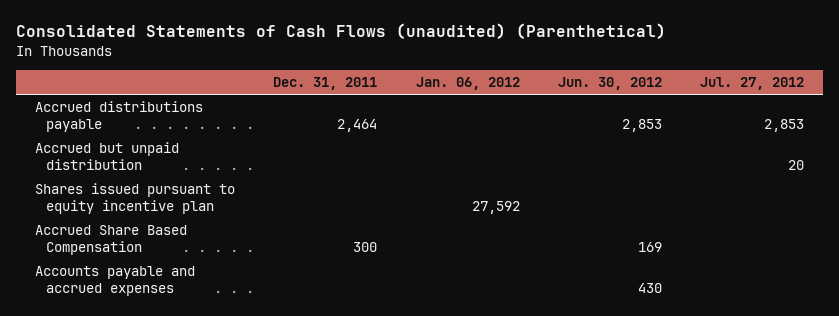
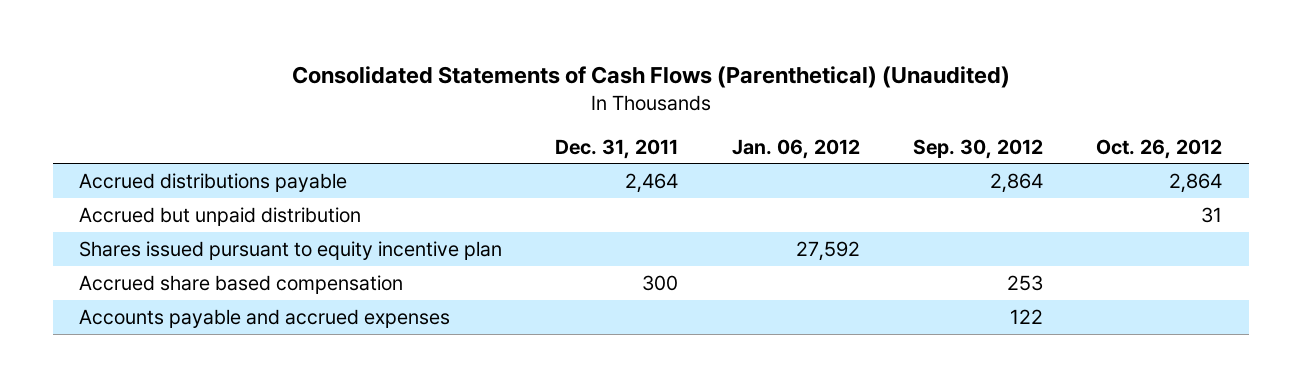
[16,23,667,40] Consolidated Statements of Cash Flows (unaudited) (Parenthetical) -> [291,66,1010,89] Consolidated Statements of Cash Flows (Parenthetical) (Unaudited)
[557,77,662,91] Jun. 30, 2012 -> none
[699,77,804,91] Jul. 27, 2012 -> none
none -> [912,138,1043,159] Sep. 30, 2012
none -> [1095,138,1222,159] Oct. 26, 2012
[35,225,188,255] Accrued Share Based Compensation -> [79,274,404,294] Accrued share based compensation

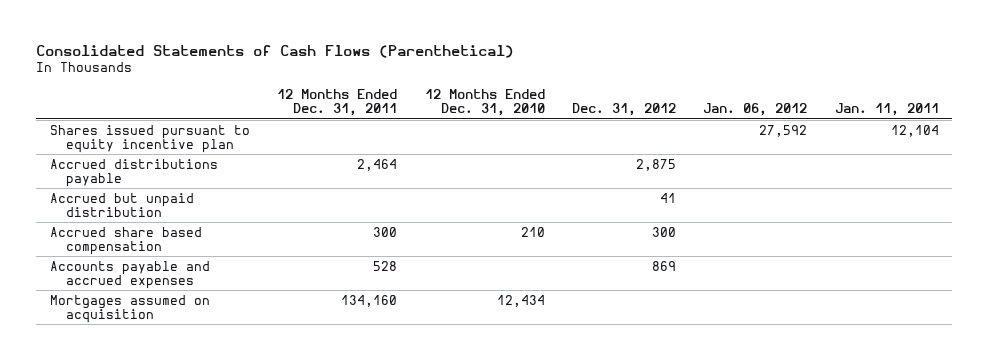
[291,66,1010,89] Consolidated Statements of Cash Flows (Parenthetical) (Unaudited) -> [36,44,515,58] Consolidated Statements of Cash Flows (Parenthetical)
[555,138,679,159] Dec. 31, 2011 -> none
[912,138,1043,159] Sep. 30, 2012 -> none
[1095,138,1222,159] Oct. 26, 2012 -> none
none -> [277,89,398,117] 12 Months Ended Dec. 31, 2011
none -> [424,89,545,117] 12 Months Ended Dec. 31, 2010
none -> [572,103,677,117] Dec. 31, 2012
none -> [834,103,939,117] Jan. 11, 2011
[79,240,503,260] Shares issued pursuant to equity incentive plan -> [50,124,251,153] Shares issued pursuant to equity incentive plan
none -> [50,294,211,323] Mortgages assumed on acquisition

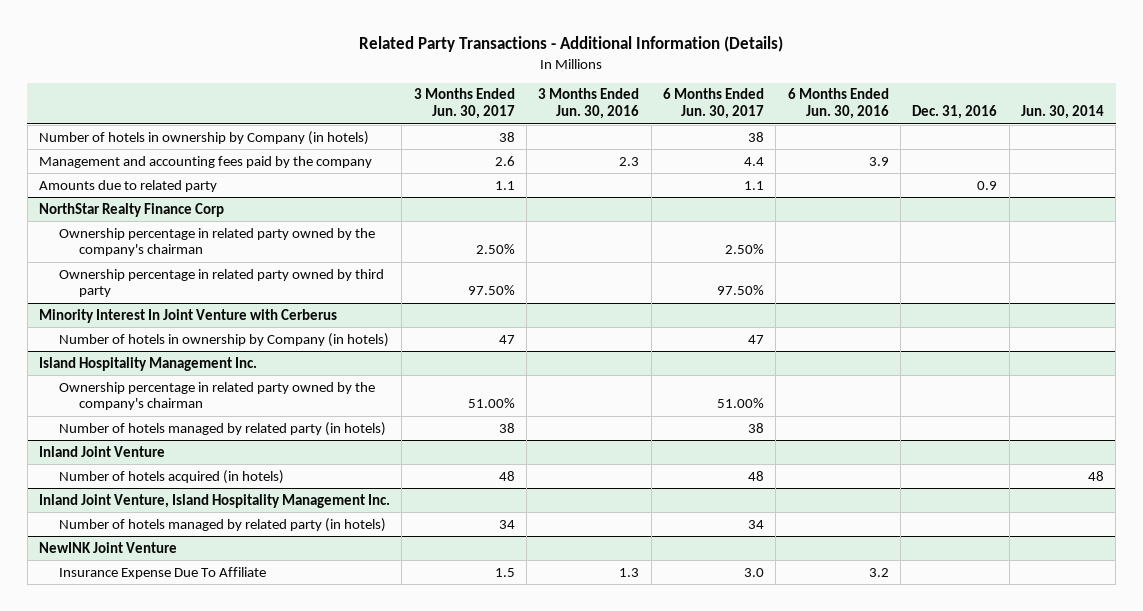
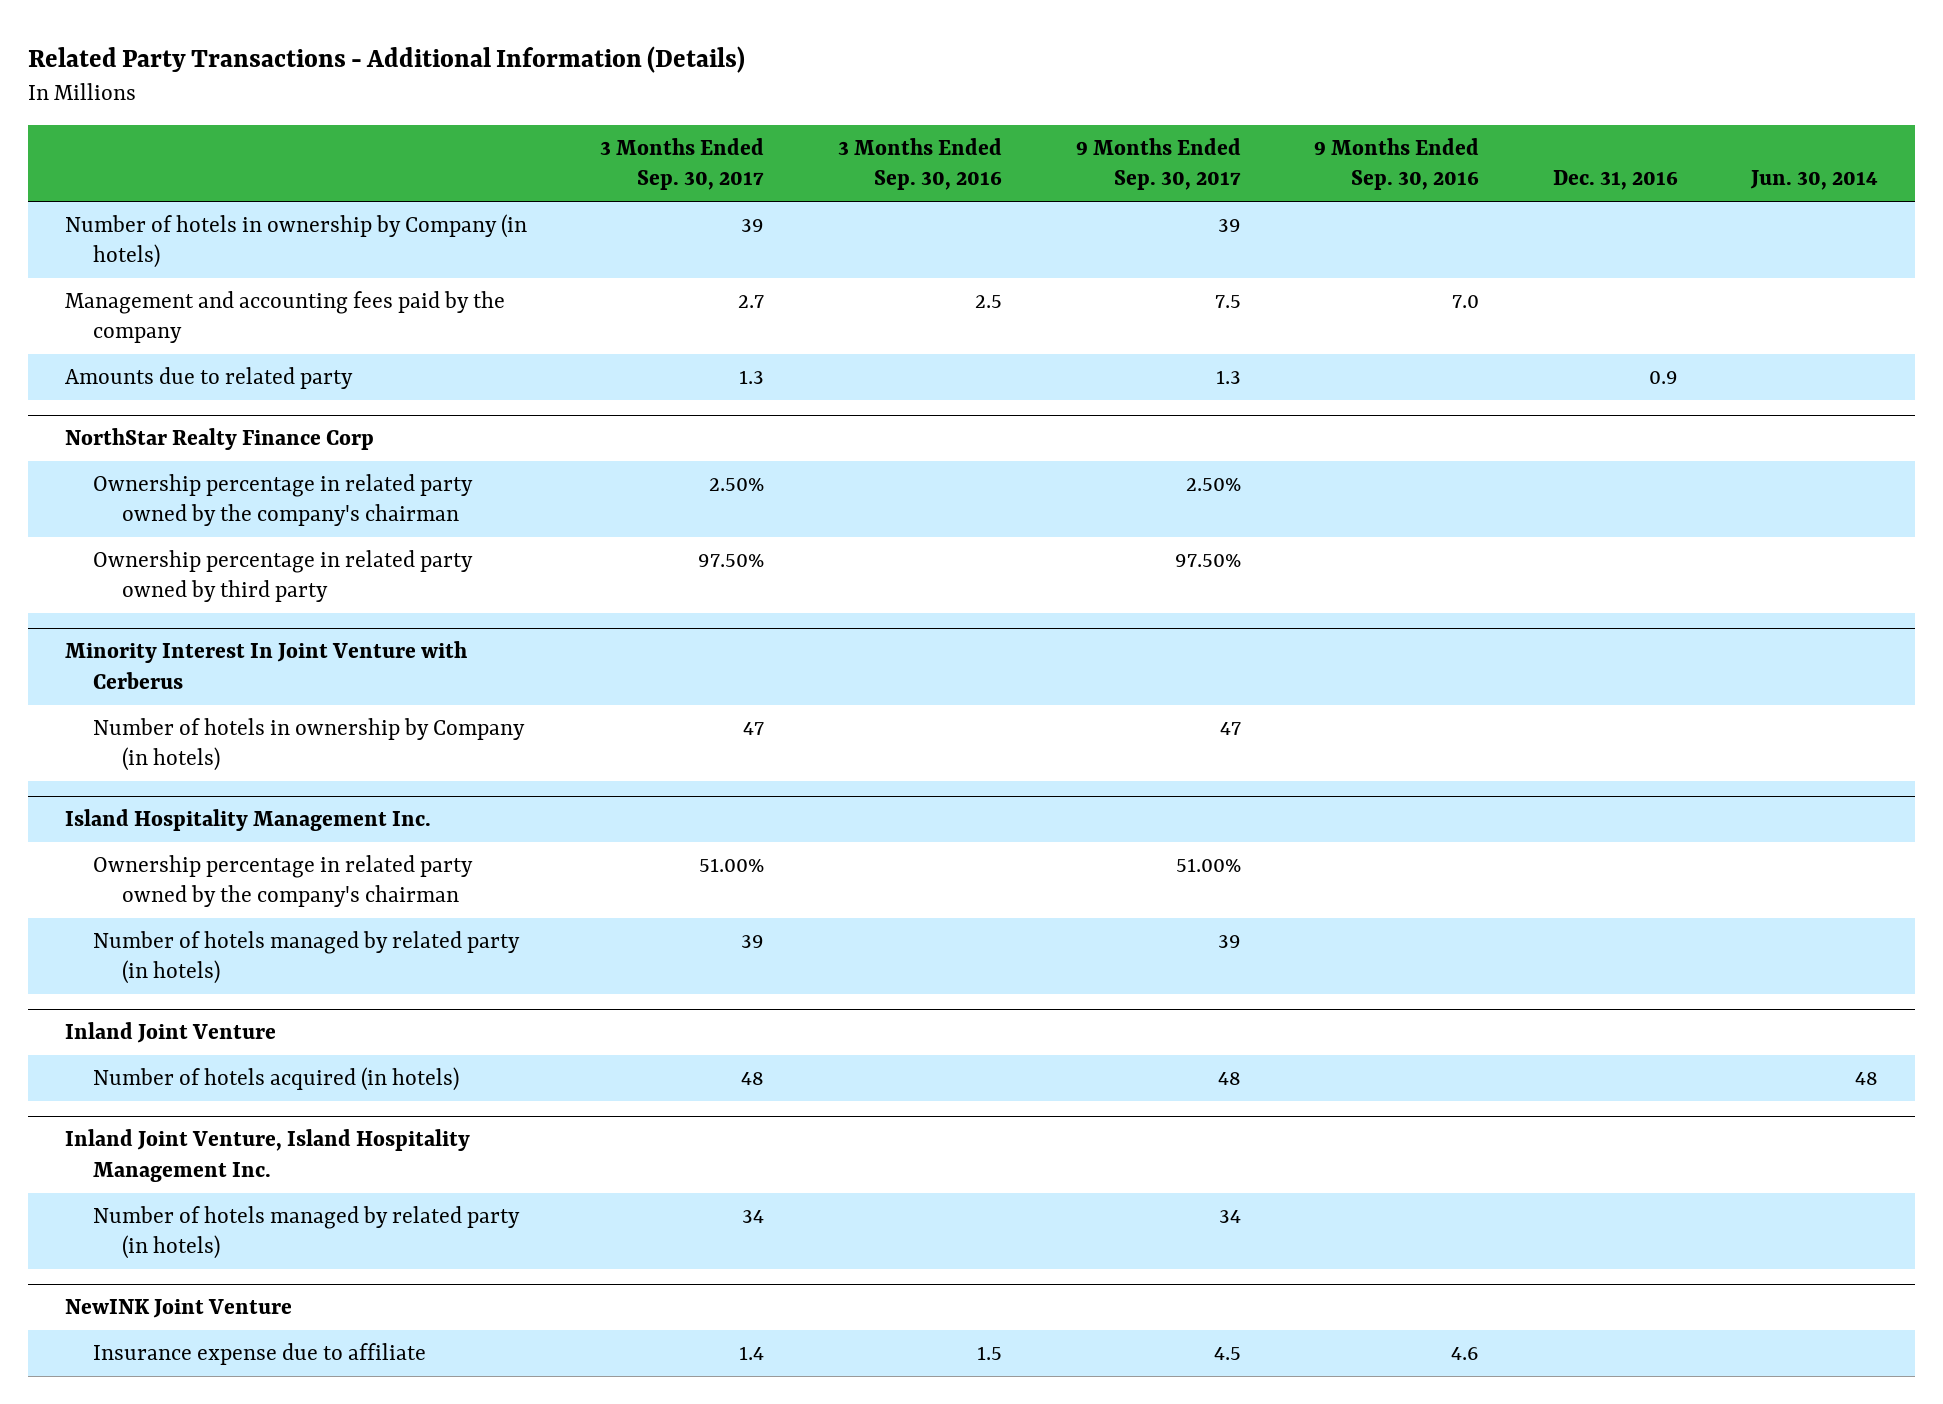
[413,88,515,120] 3 Months Ended Jun. 30, 2017 -> none
[538,88,640,120] 3 Months Ended Jun. 30, 2016 -> none
[662,88,764,120] 6 Months Ended Jun. 30, 2017 -> none
[787,88,889,120] 6 Months Ended Jun. 30, 2016 -> none
none -> [600,137,765,191] 3 Months Ended Sep. 30, 2017
none -> [837,137,1002,191] 3 Months Ended Sep. 30, 2016
none -> [1075,137,1241,191] 9 Months Ended Sep. 30, 2017
none -> [1314,137,1480,191] 9 Months Ended Sep. 30, 2016
[58,566,266,579] Insurance Expense Due To Affiliate -> [93,1343,427,1366] Insurance expense due to affiliate

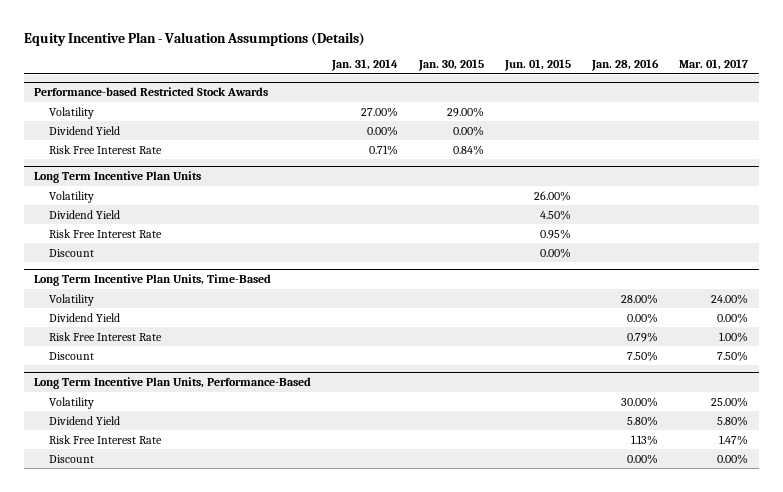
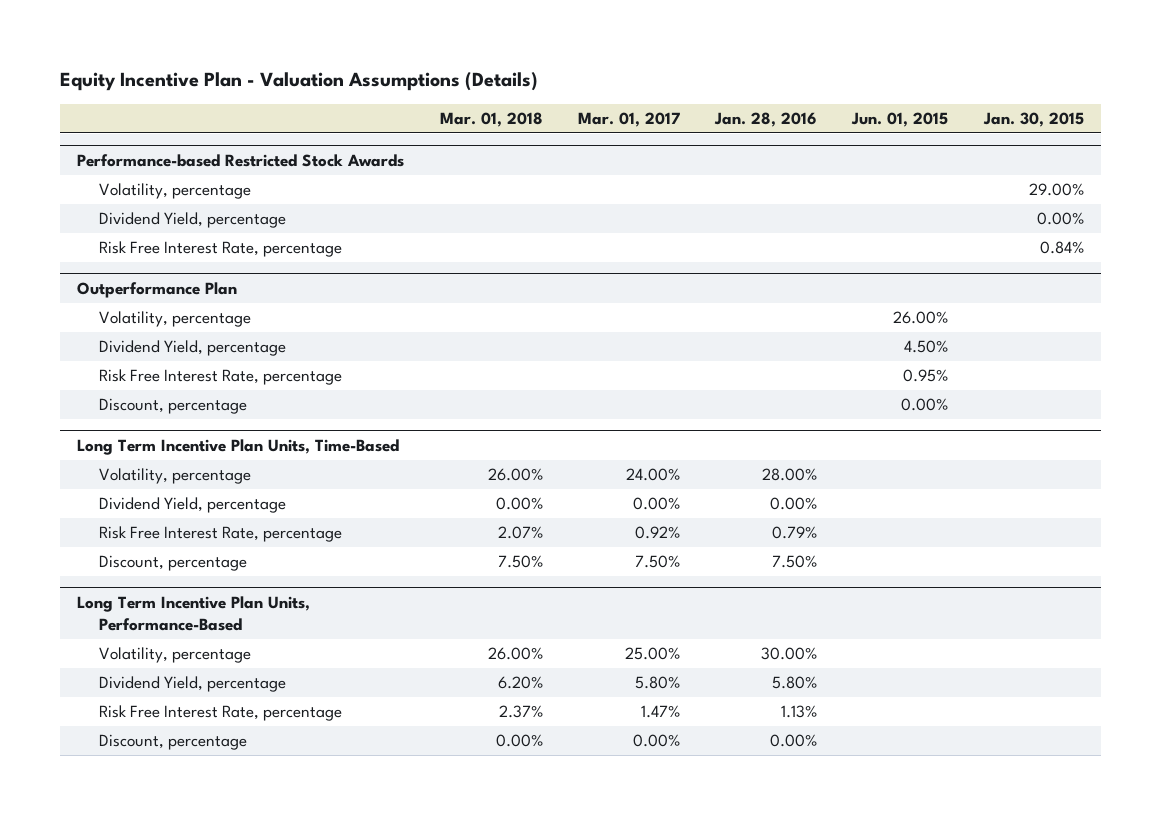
[331,59,399,72] Jan. 31, 2014 -> none
none -> [439,111,543,127] Mar. 01, 2018
[34,171,202,184] Long Term Incentive Plan Units -> none
[48,190,94,203] Volatility -> none
[48,209,120,219] Dividend Yield -> none
[48,228,162,238] Risk Free Interest Rate -> none
[48,248,94,257] Discount -> none
[48,106,94,119] Volatility -> [99,183,252,200] Volatility, percentage
[48,125,120,135] Dividend Yield -> [99,212,287,229] Dividend Yield, percentage
[48,144,162,154] Risk Free Interest Rate -> [99,241,343,258] Risk Free Interest Rate, percentage
none -> [77,281,238,298] Outperformance Plan
none -> [99,311,252,328] Volatility, percentage
none -> [99,340,287,357] Dividend Yield, percentage
none -> [99,369,343,386] Risk Free Interest Rate, percentage
none -> [99,398,248,415] Discount, percentage
[48,293,94,306] Volatility -> [99,468,252,485] Volatility, percentage
[48,312,120,322] Dividend Yield -> [99,497,287,514] Dividend Yield, percentage
[48,331,162,341] Risk Free Interest Rate -> [99,526,343,543] Risk Free Interest Rate, percentage
[719,331,749,342] 1.00% -> [634,526,680,540] 0.92%
[48,351,94,360] Discount -> [99,555,248,572] Discount, percentage
[48,396,94,409] Volatility -> [99,647,252,664] Volatility, percentage
[48,415,120,425] Dividend Yield -> [99,676,287,693] Dividend Yield, percentage
[48,434,162,444] Risk Free Interest Rate -> [99,705,343,722] Risk Free Interest Rate, percentage
[48,454,94,463] Discount -> [99,734,248,751] Discount, percentage

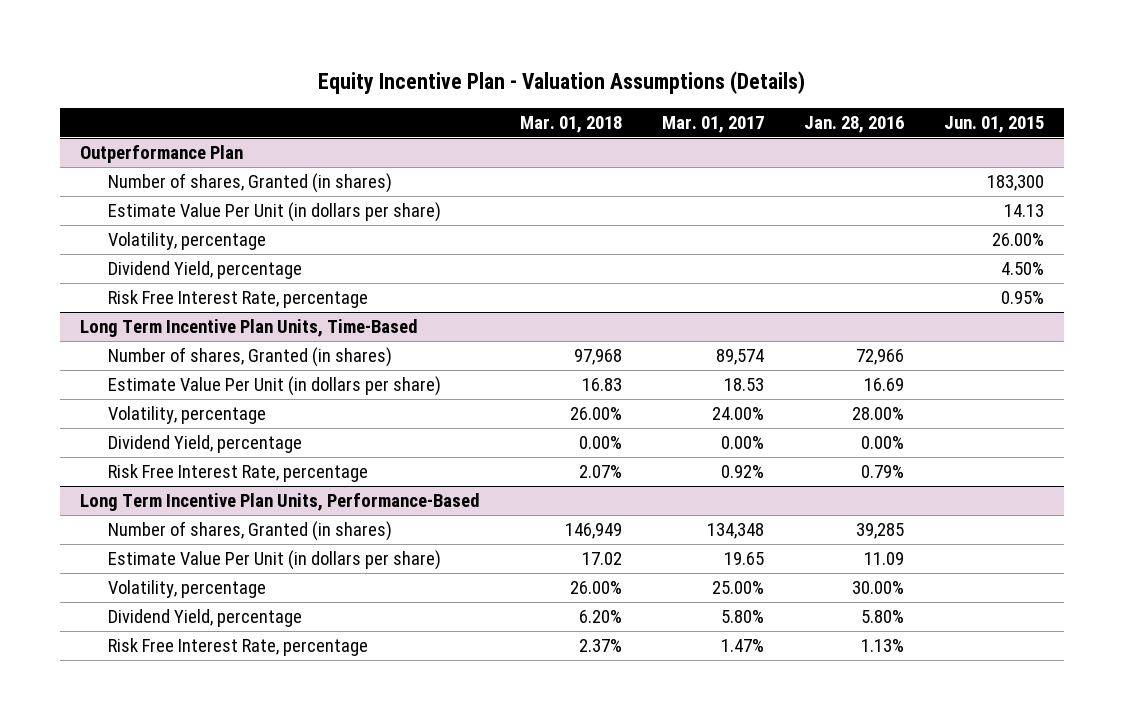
[982,111,1084,127] Jan. 30, 2015 -> none
[77,153,405,167] Performance-based Restricted Stock Awards -> none
[99,183,252,200] Volatility, percentage -> none
[99,212,287,229] Dividend Yield, percentage -> none
[99,241,343,258] Risk Free Interest Rate, percentage -> none
none -> [107,173,392,194] Number of shares, Granted (in shares)
none -> [107,202,441,223] Estimate Value Per Unit (in dollars per share)
[99,398,248,415] Discount, percentage -> none
none -> [107,347,392,368] Number of shares, Granted (in shares)
none -> [107,376,441,397] Estimate Value Per Unit (in dollars per share)
[99,555,248,572] Discount, percentage -> none
none -> [107,521,392,542] Number of shares, Granted (in shares)
none -> [107,550,441,571] Estimate Value Per Unit (in dollars per share)
[99,734,248,751] Discount, percentage -> none

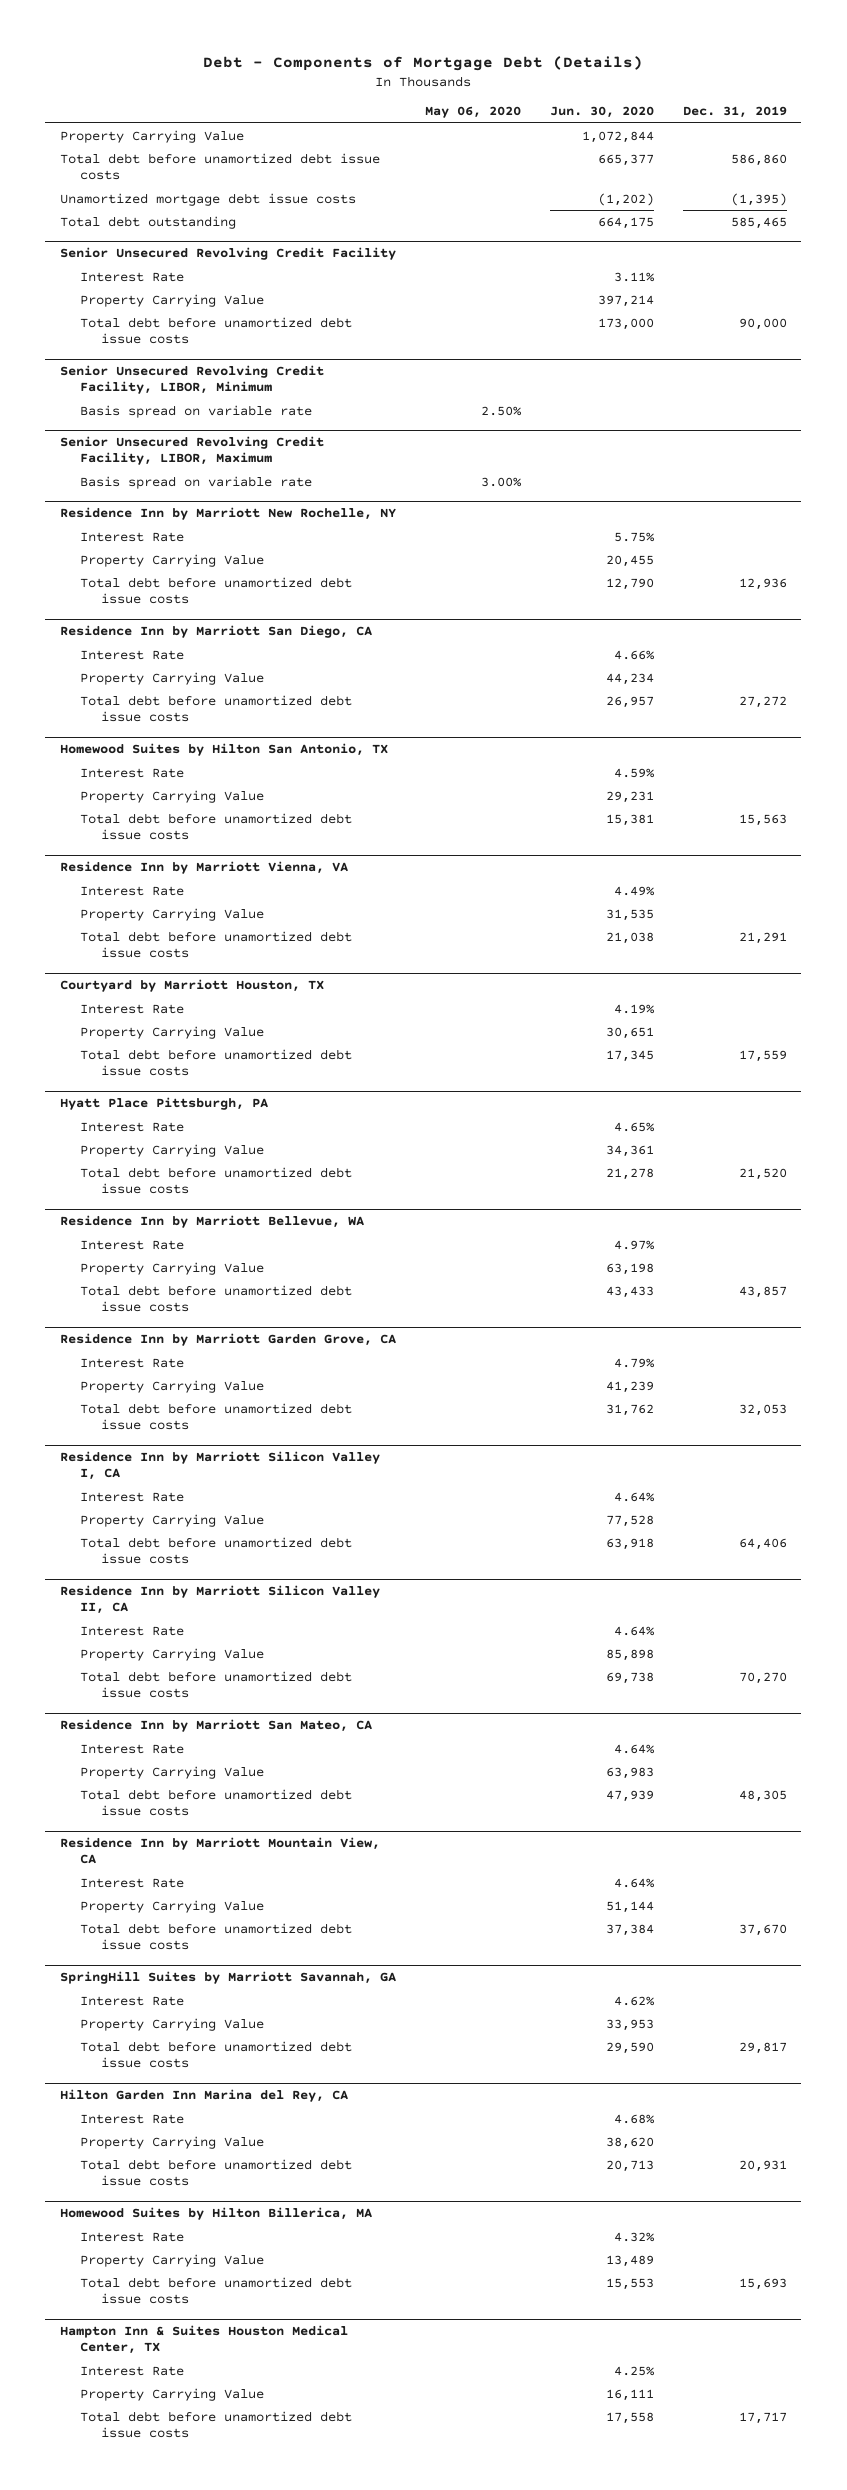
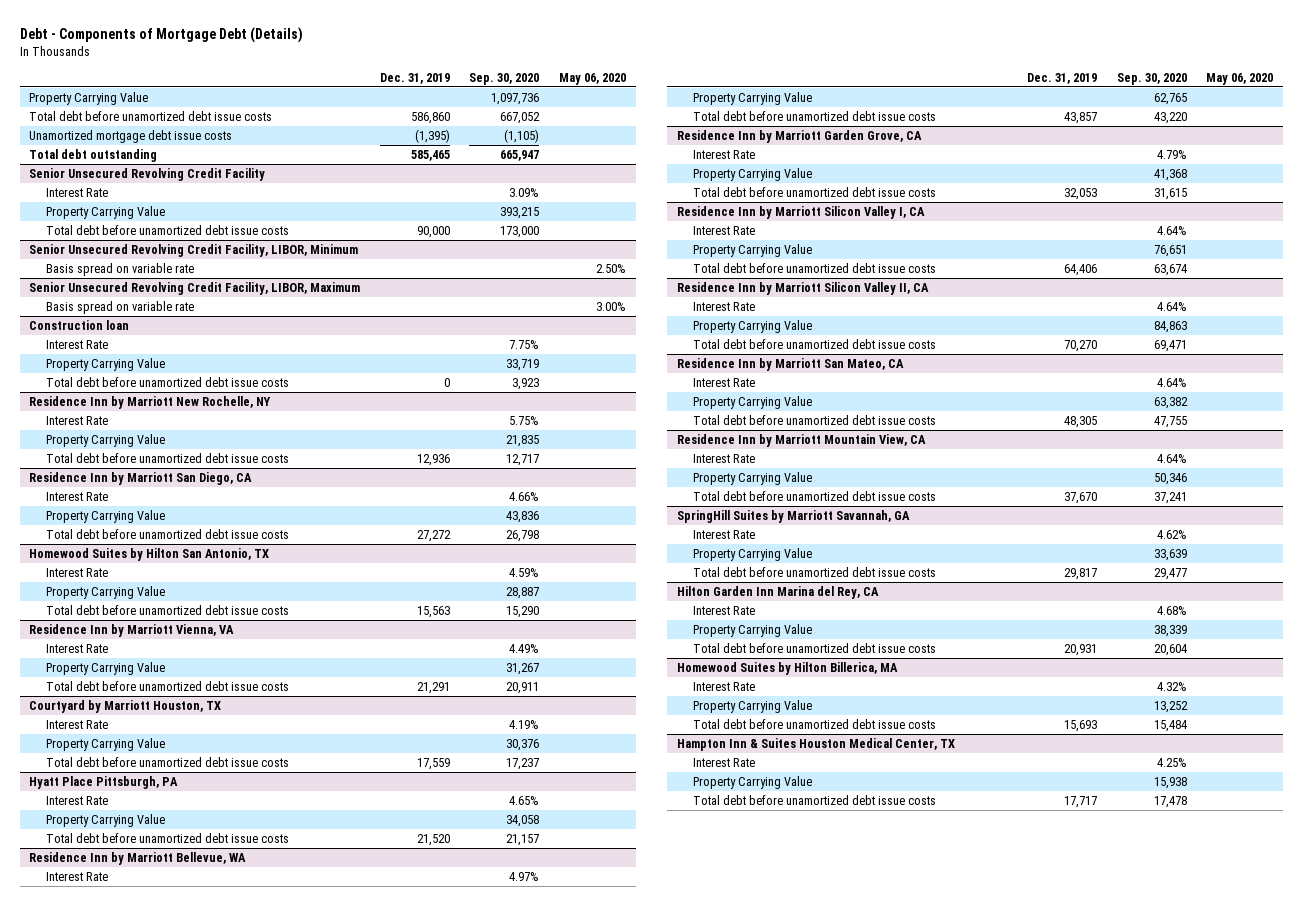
[549,106,654,119] Jun. 30, 2020 -> none
none -> [469,72,540,85] Sep. 30, 2020
none -> [29,319,130,330] Construction loan
none -> [45,339,108,349] Interest Rate
none -> [45,357,165,371] Property Carrying Value
none -> [45,376,289,387] Total debt before unamortized debt issue costs

